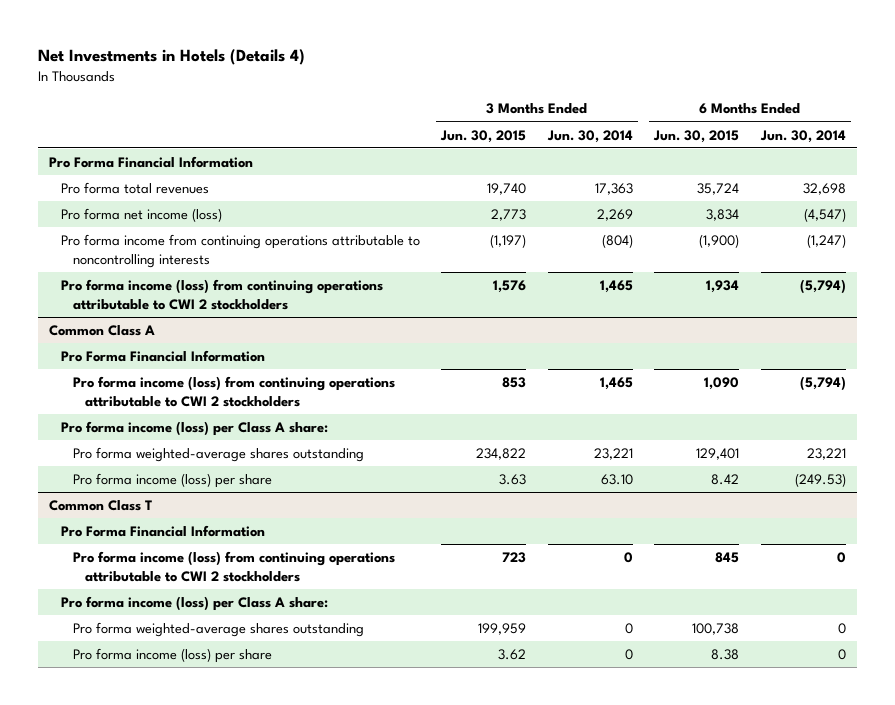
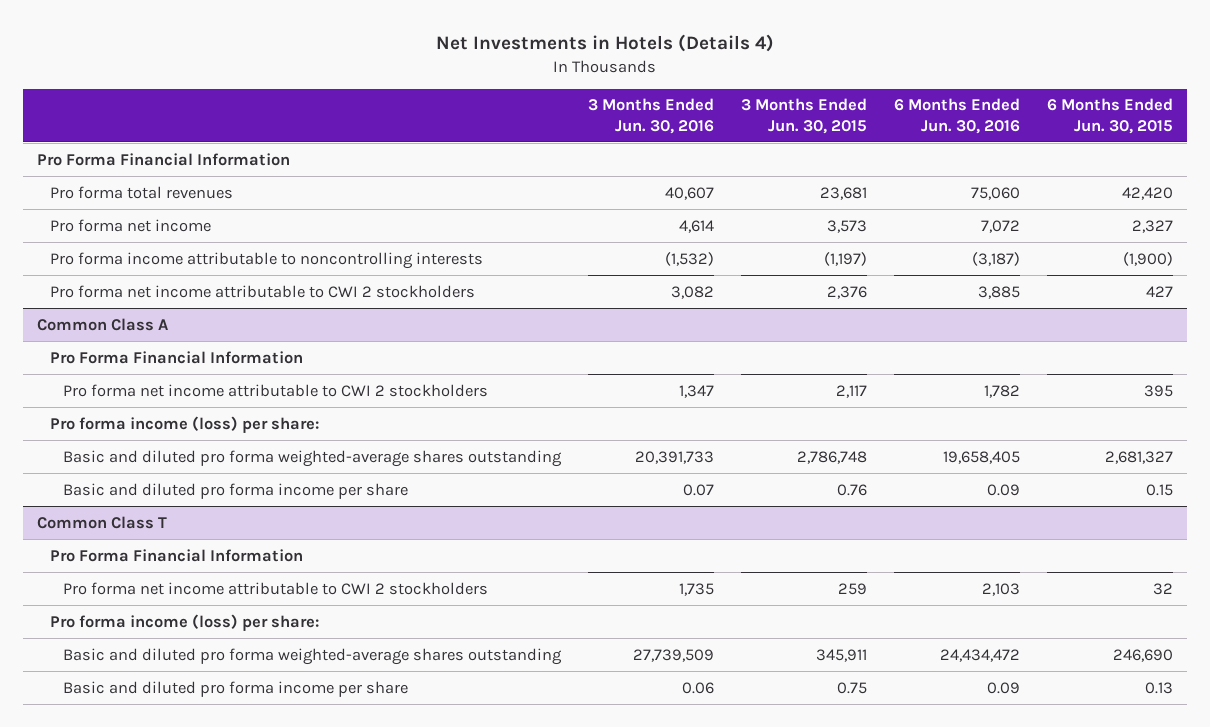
[546,129,633,143] Jun. 30, 2014 -> none
[760,129,847,143] Jun. 30, 2014 -> none
none -> [588,98,715,134] 3 Months Ended Jun. 30, 2016
none -> [894,98,1021,134] 6 Months Ended Jun. 30, 2016
[487,182,527,195] 19,740 -> [820,186,868,200] 23,681
[697,182,740,195] 35,724 -> [1122,186,1174,200] 42,420
[60,207,222,222] Pro forma net income (loss) -> [50,218,212,232] Pro forma net income
[491,208,527,221] 2,773 -> [827,219,868,233] 3,573
[706,208,740,221] 3,834 -> [1132,219,1174,233] 2,327
[60,233,420,268] Pro forma income from continuing operations attributable to noncontrolling interests -> [50,251,484,269] Pro forma income attributable to noncontrolling interests
[60,278,383,310] Pro forma income (loss) from continuing operations attributable to CWI 2 stockholders -> [50,284,476,298] Pro forma net income attributable to CWI 2 stockholders
[493,279,527,293] 1,576 -> [827,285,868,299] 2,376
[706,279,740,293] 1,934 -> [1146,285,1174,297] 427
[72,375,395,407] Pro forma income (loss) from continuing operations attributable to CWI 2 stockholders -> [63,383,489,397] Pro forma net income attributable to CWI 2 stockholders
[502,376,527,388] 853 -> [836,384,868,398] 2,117
[704,376,740,390] 1,090 -> [1144,384,1174,397] 395
[60,420,328,436] Pro forma income (loss) per Class A share: -> [50,415,320,433] Pro forma income (loss) per share:
[72,446,364,462] Pro forma weighted-average shares outstanding -> [63,449,563,467] Basic and diluted pro forma weighted-average shares outstanding
[476,447,527,460] 234,822 -> [797,450,868,464] 2,786,748
[696,447,740,460] 129,401 -> [1105,450,1174,464] 2,681,327
[72,472,272,488] Pro forma income (loss) per share -> [63,482,409,499] Basic and diluted pro forma income per share
[499,473,527,485] 3.63 -> [837,483,868,496] 0.76
[711,473,740,485] 8.42 -> [1146,483,1174,496] 0.15
[72,550,395,582] Pro forma income (loss) from continuing operations attributable to CWI 2 stockholders -> [63,581,489,595] Pro forma net income attributable to CWI 2 stockholders
[502,551,527,563] 723 -> [838,582,868,595] 259
[715,551,740,563] 845 -> [1153,582,1174,595] 32
[60,595,328,611] Pro forma income (loss) per Class A share: -> [50,613,320,631] Pro forma income (loss) per share:
[72,621,364,637] Pro forma weighted-average shares outstanding -> [63,647,563,665] Basic and diluted pro forma weighted-average shares outstanding
[478,622,527,635] 199,959 -> [816,648,868,662] 345,911
[692,622,740,635] 100,738 -> [1113,648,1174,662] 246,690
[72,647,272,663] Pro forma income (loss) per share -> [63,680,409,697] Basic and diluted pro forma income per share
[498,648,527,660] 3.62 -> [837,681,868,694] 0.75
[711,648,740,660] 8.38 -> [1145,681,1174,694] 0.13

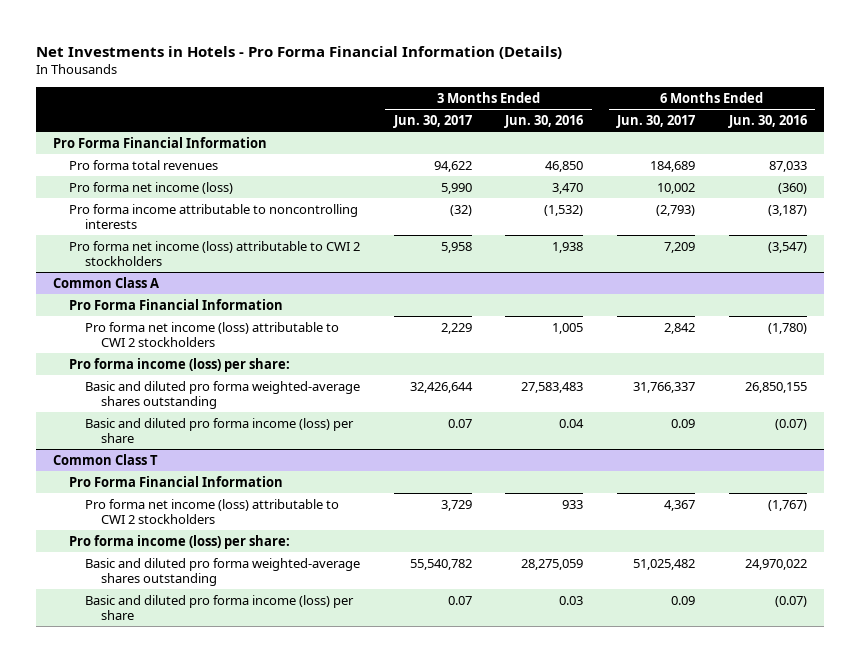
[436,34,775,53] Net Investments in Hotels (Details 4) -> [36,45,563,59] Net Investments in Hotels - Pro Forma Financial Information (Details)
[741,98,868,134] 3 Months Ended Jun. 30, 2015 -> none
[1047,98,1174,134] 6 Months Ended Jun. 30, 2015 -> none
none -> [392,114,472,128] Jun. 30, 2017
none -> [616,114,696,128] Jun. 30, 2017
[665,186,715,200] 40,607 -> [545,160,584,172] 46,850
[971,186,1021,200] 75,060 -> [768,160,807,172] 87,033
[50,218,212,232] Pro forma net income -> [69,181,234,194] Pro forma net income (loss)
[679,219,715,233] 4,614 -> [552,182,584,194] 3,470
[981,219,1021,233] 7,072 -> [777,182,807,194] (360)
[50,284,476,298] Pro forma net income attributable to CWI 2 stockholders -> [69,240,361,266] Pro forma net income (loss) attributable to CWI 2 stockholders
[671,285,715,299] 3,082 -> [552,241,584,253] 1,938
[978,285,1021,299] 3,885 -> [767,241,807,253] (3,547)
[63,383,489,397] Pro forma net income attributable to CWI 2 stockholders -> [85,321,340,347] Pro forma net income (loss) attributable to CWI 2 stockholders
[679,384,715,398] 1,347 -> [552,322,584,334] 1,005
[984,384,1021,398] 1,782 -> [767,322,807,334] (1,780)
[635,450,715,464] 20,391,733 -> [521,381,584,393] 27,583,483
[943,450,1021,464] 19,658,405 -> [744,381,807,393] 26,850,155
[63,482,409,499] Basic and diluted pro forma income per share -> [85,417,355,443] Basic and diluted pro forma income (loss) per share
[683,483,715,496] 0.07 -> [559,418,585,428] 0.04
[987,483,1021,496] 0.09 -> [774,418,807,430] (0.07)
[63,581,489,595] Pro forma net income attributable to CWI 2 stockholders -> [85,498,340,524] Pro forma net income (loss) attributable to CWI 2 stockholders
[679,582,715,596] 1,735 -> [562,499,584,509] 933
[982,582,1021,596] 2,103 -> [767,499,807,511] (1,767)
[633,648,715,662] 27,739,509 -> [521,558,584,570] 28,275,059
[940,648,1021,662] 24,434,472 -> [744,558,807,570] 24,970,022
[63,680,409,697] Basic and diluted pro forma income per share -> [85,594,355,620] Basic and diluted pro forma income (loss) per share
[682,681,715,694] 0.06 -> [559,595,584,605] 0.03
[987,681,1021,694] 0.09 -> [774,595,807,607] (0.07)

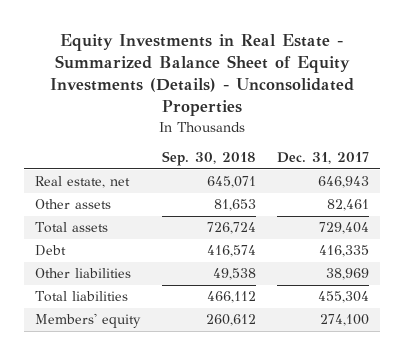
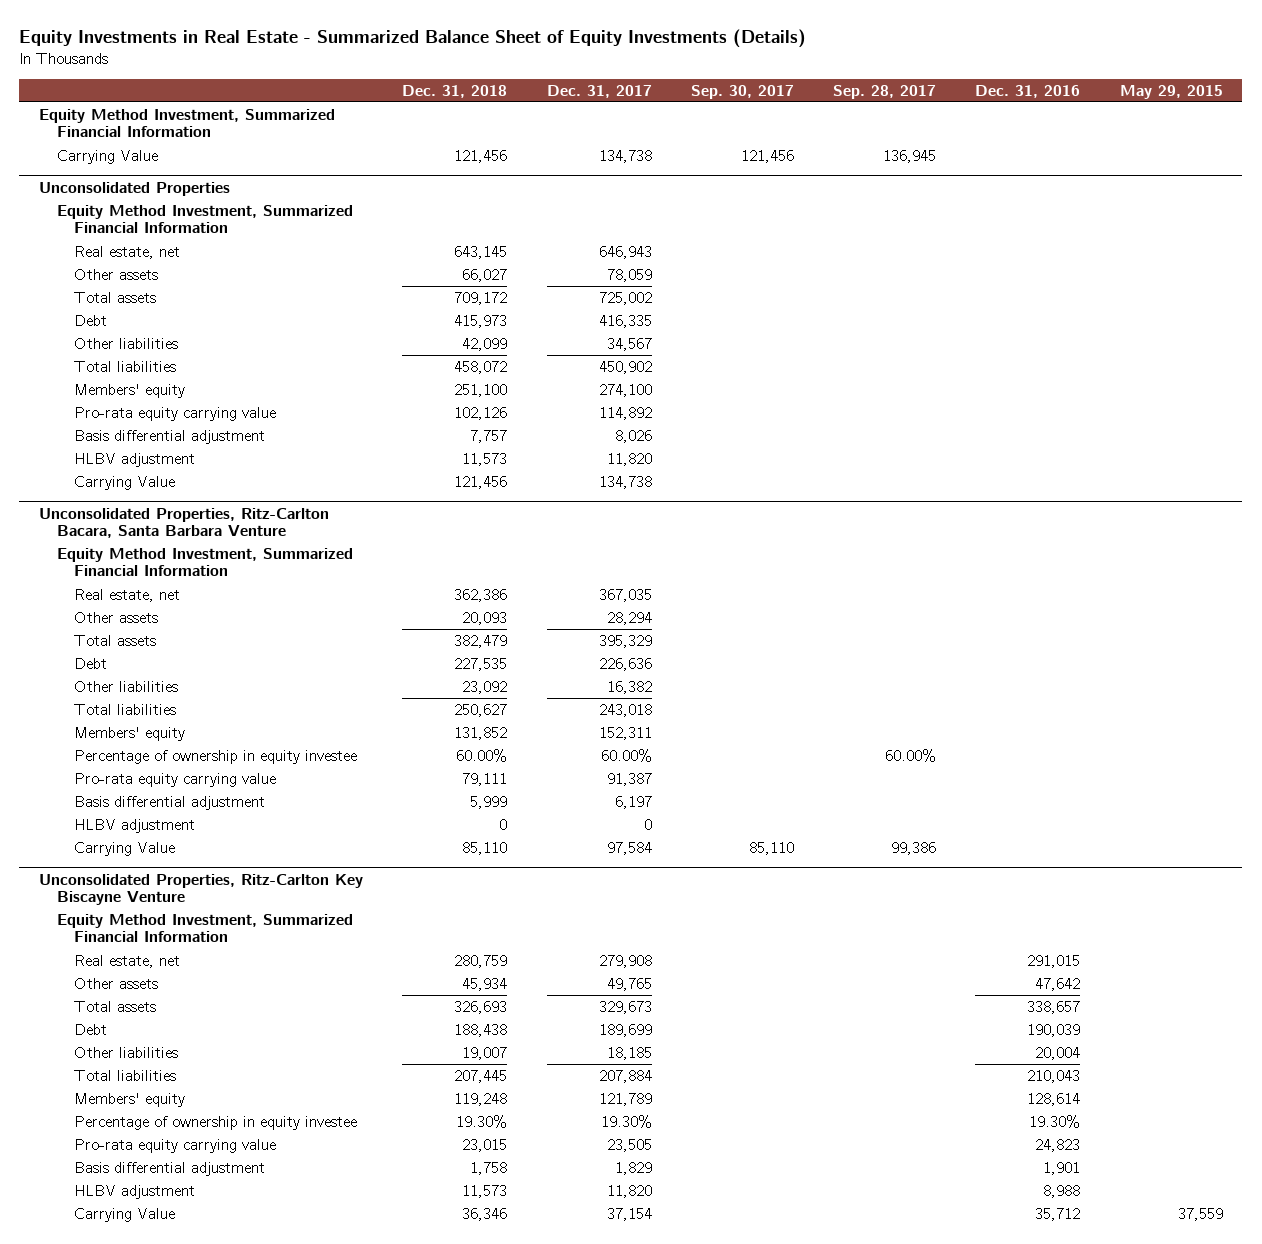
[49,34,354,117] Equity Investments in Real Estate - Summarized Balance Sheet of Equity Investments (Details) - Unconsolidated Properties -> [19,29,807,49] Equity Investments in Real Estate - Summarized Balance Sheet of Equity Investments (Details)
[161,151,256,167] Sep. 30, 2018 -> none
none -> [402,84,508,98] Dec. 31, 2018
none -> [690,84,794,99] Sep. 30, 2017
none -> [833,84,937,99] Sep. 28, 2017
none -> [975,84,1081,98] Dec. 31, 2016
none -> [1119,84,1223,99] May 29, 2015
none -> [38,108,335,138] Equity Method Investment, Summarized Financial Information
none -> [56,149,158,164] Carrying Value
none -> [38,181,230,196] Unconsolidated Properties
none -> [56,204,353,234] Equity Method Investment, Summarized Financial Information
[327,199,370,212] 82,461 -> [606,268,652,282] 78,059
[319,222,370,235] 729,404 -> [598,291,652,305] 725,002
[326,268,370,281] 38,969 -> [606,337,652,351] 34,567
[318,291,370,304] 455,304 -> [598,360,652,374] 450,902
none -> [74,406,277,421] Pro-rata equity carrying value
none -> [74,429,266,444] Basis differential adjustment
none -> [74,452,196,467] HLBV adjustment
none -> [74,475,176,490] Carrying Value
none -> [38,507,329,539] Unconsolidated Properties, Ritz-Carlton Bacara, Santa Barbara Venture
none -> [56,547,353,577] Equity Method Investment, Summarized Financial Information
none -> [74,588,181,602] Real estate, net
none -> [74,611,159,623] Other assets
none -> [74,634,157,646] Total assets
none -> [74,657,108,669] Debt
none -> [74,680,179,692] Other liabilities
none -> [74,703,177,715] Total liabilities
none -> [74,726,186,741] Members' equity
none -> [74,749,358,764] Percentage of ownership in equity investee
none -> [74,772,277,787] Pro-rata equity carrying value
none -> [74,795,266,810] Basis differential adjustment
none -> [74,818,196,833] HLBV adjustment
none -> [74,841,176,856] Carrying Value
none -> [38,873,363,906] Unconsolidated Properties, Ritz-Carlton Key Biscayne Venture
none -> [56,913,353,943] Equity Method Investment, Summarized Financial Information
none -> [74,954,181,968] Real estate, net
none -> [74,977,159,989] Other assets
none -> [74,1000,157,1012] Total assets
none -> [74,1023,108,1035] Debt
none -> [74,1046,179,1058] Other liabilities
none -> [74,1069,177,1081] Total liabilities
none -> [74,1092,186,1107] Members' equity
none -> [74,1115,358,1130] Percentage of ownership in equity investee
none -> [74,1138,277,1153] Pro-rata equity carrying value
none -> [74,1161,266,1176] Basis differential adjustment
none -> [74,1184,196,1199] HLBV adjustment
none -> [74,1207,176,1222] Carrying Value

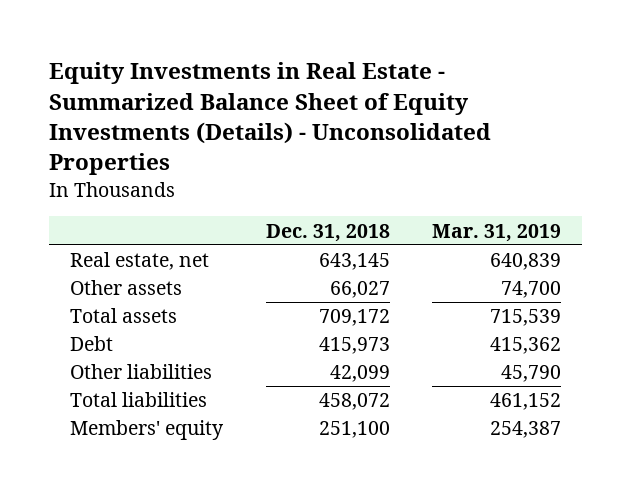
[19,29,807,49] Equity Investments in Real Estate - Summarized Balance Sheet of Equity Investments (Details) -> [48,62,491,176] Equity Investments in Real Estate - Summarized Balance Sheet of Equity Investments (Details) - Unconsolidated Properties
[546,84,652,98] Dec. 31, 2017 -> none
[690,84,794,99] Sep. 30, 2017 -> none
[833,84,937,99] Sep. 28, 2017 -> none
[975,84,1081,98] Dec. 31, 2016 -> none
[1119,84,1223,99] May 29, 2015 -> none
none -> [432,223,562,242] Mar. 31, 2019
[38,108,335,138] Equity Method Investment, Summarized Financial Information -> none
[56,149,158,164] Carrying Value -> none
[38,181,230,196] Unconsolidated Properties -> none
[56,204,353,234] Equity Method Investment, Summarized Financial Information -> none
[74,406,277,421] Pro-rata equity carrying value -> none
[74,429,266,444] Basis differential adjustment -> none
[74,452,196,467] HLBV adjustment -> none
[74,475,176,490] Carrying Value -> none
[38,507,329,539] Unconsolidated Properties, Ritz-Carlton Bacara, Santa Barbara Venture -> none
[56,547,353,577] Equity Method Investment, Summarized Financial Information -> none
[74,588,181,602] Real estate, net -> none
[74,611,159,623] Other assets -> none
[74,634,157,646] Total assets -> none
[74,657,108,669] Debt -> none
[74,680,179,692] Other liabilities -> none
[74,703,177,715] Total liabilities -> none
[74,726,186,741] Members' equity -> none
[74,749,358,764] Percentage of ownership in equity investee -> none
[74,772,277,787] Pro-rata equity carrying value -> none
[74,795,266,810] Basis differential adjustment -> none
[74,818,196,833] HLBV adjustment -> none
[74,841,176,856] Carrying Value -> none
[38,873,363,906] Unconsolidated Properties, Ritz-Carlton Key Biscayne Venture -> none
[56,913,353,943] Equity Method Investment, Summarized Financial Information -> none
[74,954,181,968] Real estate, net -> none
[74,977,159,989] Other assets -> none
[74,1000,157,1012] Total assets -> none
[74,1023,108,1035] Debt -> none
[74,1046,179,1058] Other liabilities -> none
[74,1069,177,1081] Total liabilities -> none
[74,1092,186,1107] Members' equity -> none
[74,1115,358,1130] Percentage of ownership in equity investee -> none
[74,1138,277,1153] Pro-rata equity carrying value -> none
[74,1161,266,1176] Basis differential adjustment -> none
[74,1184,196,1199] HLBV adjustment -> none
[74,1207,176,1222] Carrying Value -> none

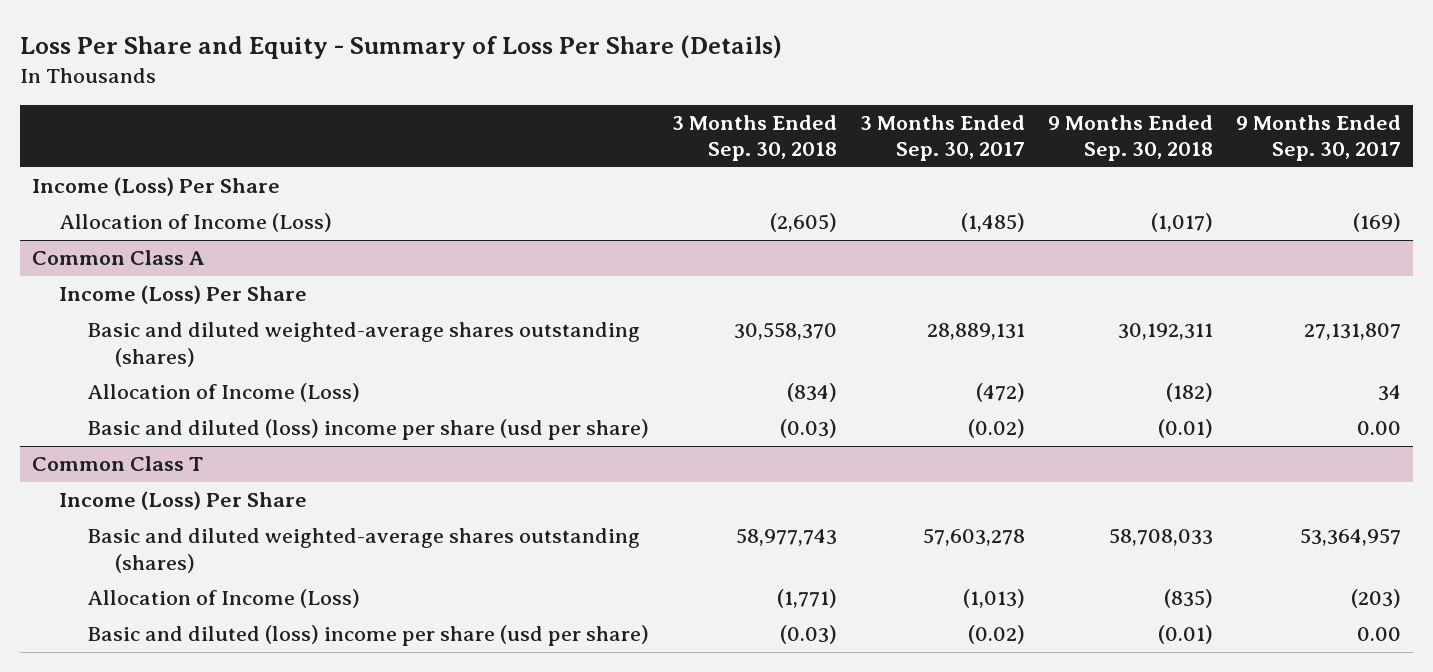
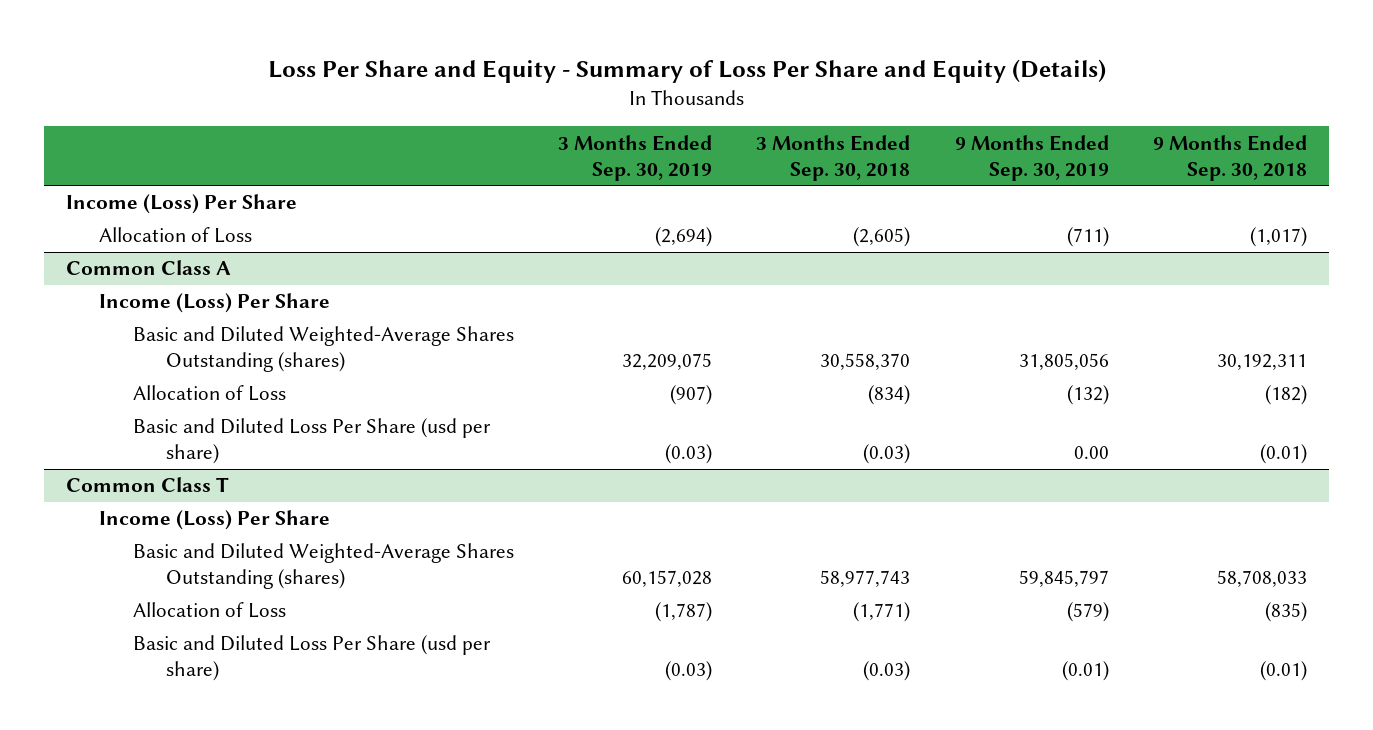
[20,34,783,59] Loss Per Share and Equity - Summary of Loss Per Share (Details) -> [267,58,1106,83] Loss Per Share and Equity - Summary of Loss Per Share and Equity (Details)
[860,115,1026,162] 3 Months Ended Sep. 30, 2017 -> none
[1236,115,1402,162] 9 Months Ended Sep. 30, 2017 -> none
none -> [558,134,713,181] 3 Months Ended Sep. 30, 2019
none -> [954,134,1109,181] 9 Months Ended Sep. 30, 2019
[59,213,333,233] Allocation of Income (Loss) -> [99,227,253,244] Allocation of Loss
[87,322,641,367] Basic and diluted weighted-average shares outstanding (shares) -> [132,326,514,373] Basic and Diluted Weighted-Average Shares Outstanding (shares)
[87,383,361,403] Allocation of Income (Loss) -> [132,385,286,402] Allocation of Loss
[87,419,650,441] Basic and diluted (loss) income per share (usd per share) -> [132,418,491,465] Basic and Diluted Loss Per Share (usd per share)
[87,528,641,573] Basic and diluted weighted-average shares outstanding (shares) -> [132,543,514,590] Basic and Diluted Weighted-Average Shares Outstanding (shares)
[87,589,361,609] Allocation of Income (Loss) -> [132,602,286,619] Allocation of Loss
[87,625,650,647] Basic and diluted (loss) income per share (usd per share) -> [132,635,491,682] Basic and Diluted Loss Per Share (usd per share)

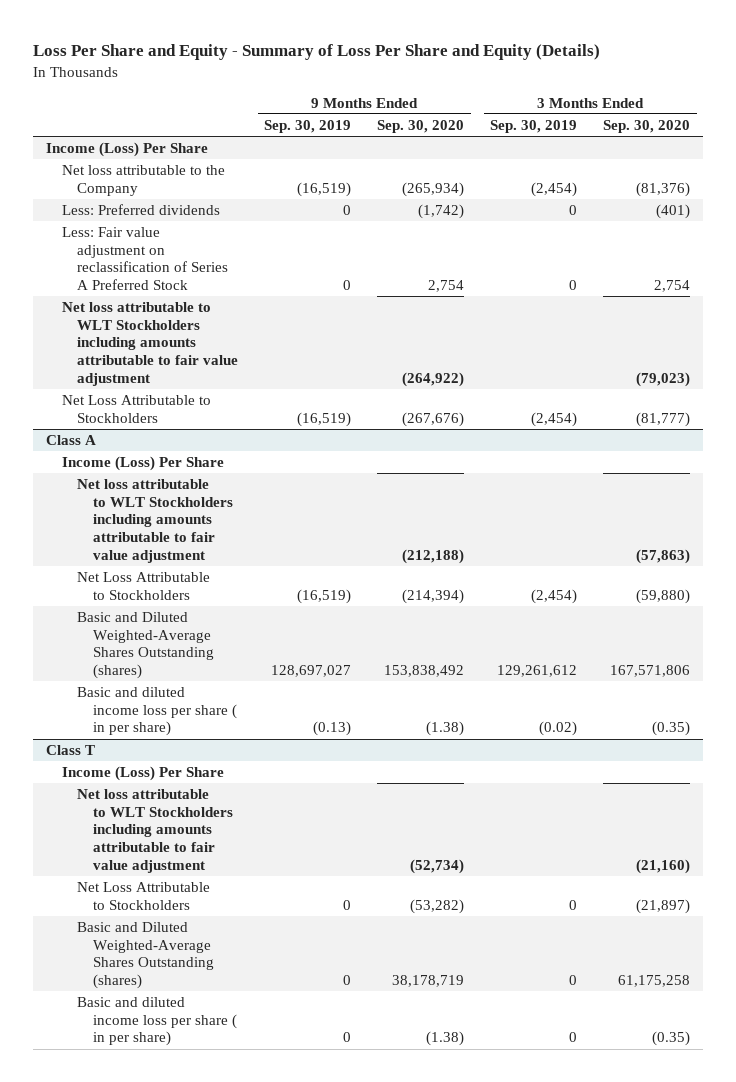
[756,134,911,181] 3 Months Ended Sep. 30, 2018 -> none
[1153,134,1308,181] 9 Months Ended Sep. 30, 2018 -> none
none -> [377,119,465,133] Sep. 30, 2020
none -> [603,119,691,133] Sep. 30, 2020
[99,227,253,244] Allocation of Loss -> none
none -> [61,165,225,196] Net loss attributable to the Company
none -> [61,204,220,216] Less: Preferred dividends
none -> [61,227,229,291] Less: Fair value adjustment on reclassification of Series A Preferred Stock
none -> [61,302,239,386] Net loss attributable to WLT Stockholders including amounts attributable to fair value adjustment
none -> [61,395,211,423] Net Loss Attributable to Stockholders
[66,260,232,276] Common Class A -> [46,435,97,446] Class A
[132,385,286,402] Allocation of Loss -> none
none -> [77,479,233,563] Net loss attributable to WLT Stockholders including amounts attributable to fair value adjustment
none -> [77,572,211,600] Net Loss Attributable to Stockholders
[622,353,713,371] 32,209,075 -> [497,665,578,678] 129,261,612
[1018,353,1109,371] 31,805,056 -> [271,665,352,678] 128,697,027
[132,418,491,465] Basic and Diluted Loss Per Share (usd per share) -> [77,687,237,737] Basic and diluted income loss per share ( in per share)
[665,444,713,465] (0.03) -> [539,721,578,737] (0.02)
[1073,446,1109,460] 0.00 -> [313,721,352,737] (0.13)
[66,477,230,493] Common Class T -> [46,745,96,756] Class T
[132,602,286,619] Allocation of Loss -> none
none -> [77,789,233,873] Net loss attributable to WLT Stockholders including amounts attributable to fair value adjustment
none -> [77,882,211,910] Net Loss Attributable to Stockholders
[622,570,713,588] 60,157,028 -> [569,975,578,986] 0
[1018,570,1109,588] 59,845,797 -> [343,975,352,986] 0
[132,635,491,682] Basic and Diluted Loss Per Share (usd per share) -> [77,997,237,1047] Basic and diluted income loss per share ( in per share)
[665,661,713,682] (0.03) -> [569,1032,578,1043] 0
[1061,661,1109,682] (0.01) -> [343,1032,352,1043] 0

